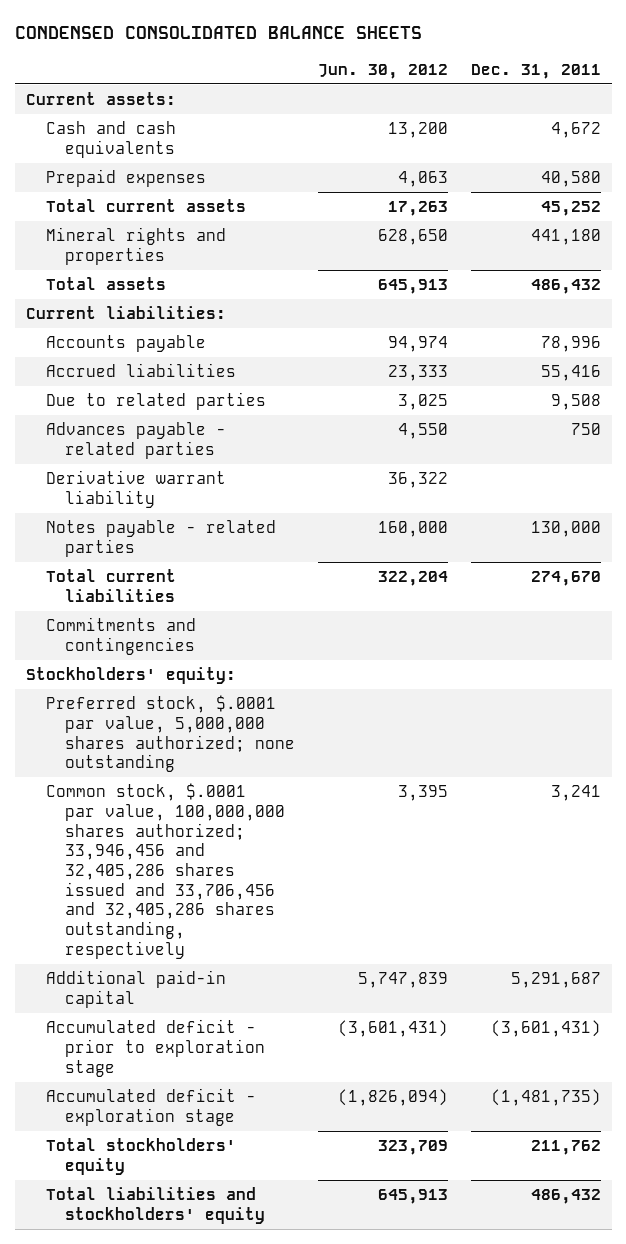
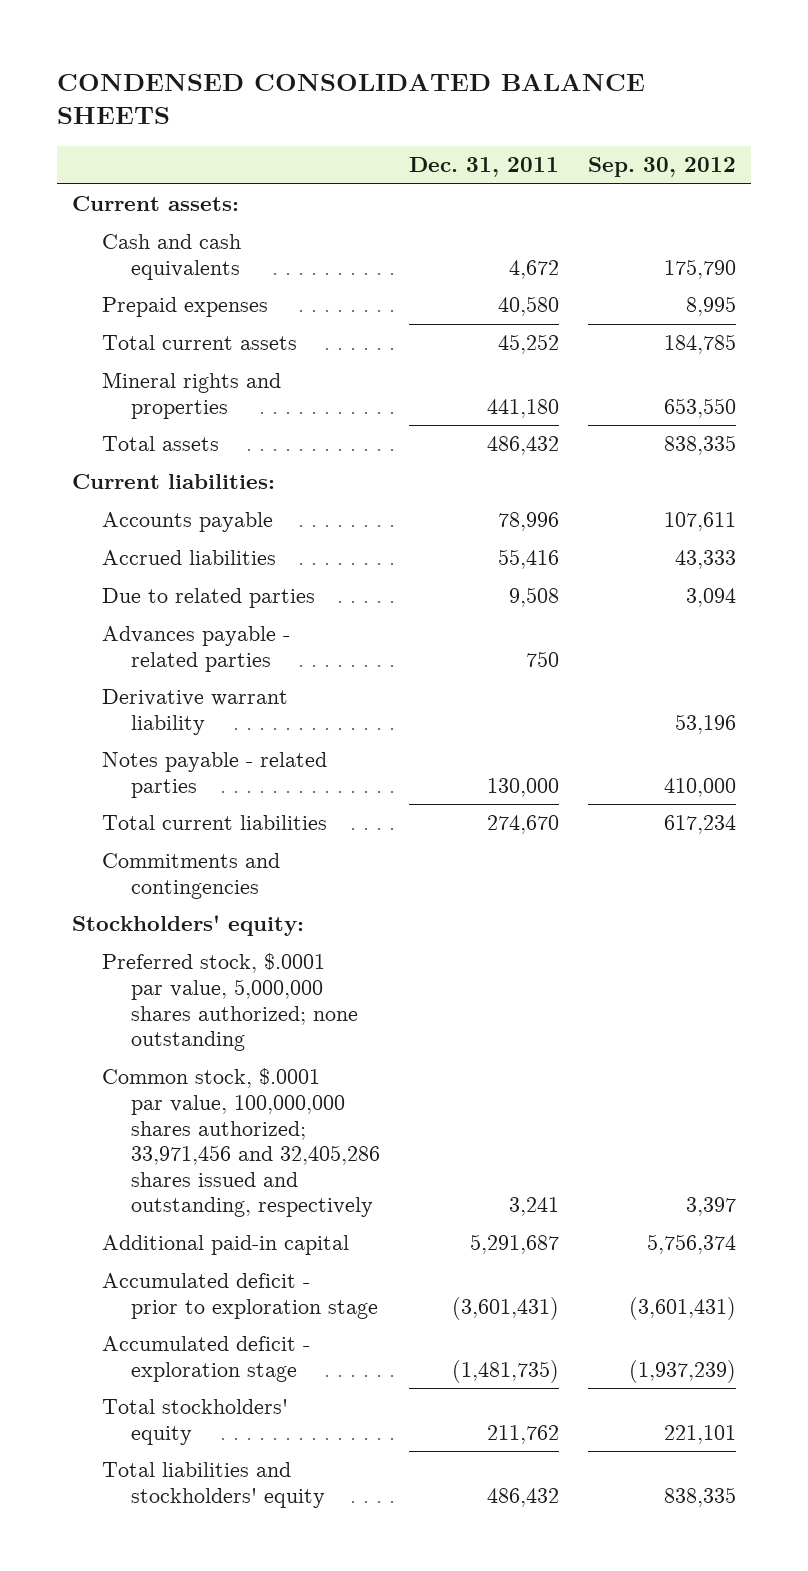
[317,63,448,79] Jun. 30, 2012 -> none
none -> [588,157,737,178] Sep. 30, 2012
[45,783,286,959] Common stock, $.0001 par value, 100,000,000 shares authorized; 33,946,456 and 32,405,286 shares issued and 33,706,456 and 32,405,286 shares outstanding, respectively -> [101,1068,381,1218] Common stock, $.0001 par value, 100,000,000 shares authorized; 33,971,456 and 32,405,286 shares issued and outstanding, respectively

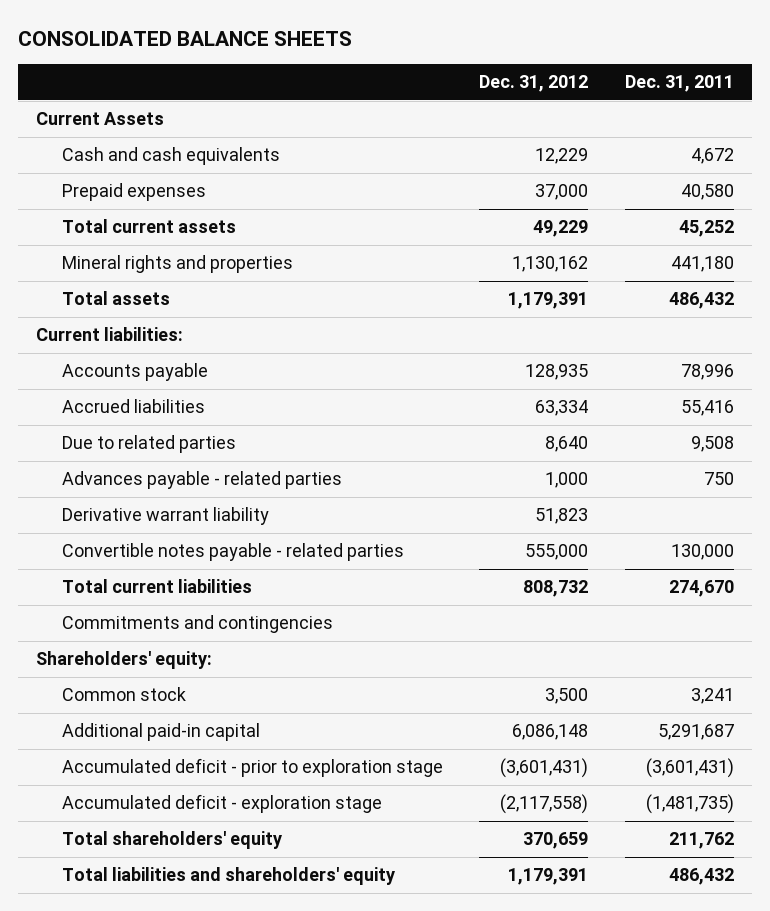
[57,73,646,125] CONDENSED CONSOLIDATED BALANCE SHEETS -> [17,31,352,47] CONSOLIDATED BALANCE SHEETS
[588,157,737,178] Sep. 30, 2012 -> none
none -> [479,75,589,93] Dec. 31, 2012
[71,196,239,212] Current assets: -> [36,112,165,126] Current Assets
[101,752,327,798] Notes payable - related parties -> [62,543,405,562] Convertible notes payable - related parties
[101,953,359,1052] Preferred stock, $.0001 par value, 5,000,000 shares authorized; none outstanding -> none
[71,915,304,937] Stockholders' equity: -> [36,651,213,670] Shareholders' equity:
[101,1068,381,1218] Common stock, $.0001 par value, 100,000,000 shares authorized; 33,971,456 and 32,405,286 shares issued and outstanding, respectively -> [62,687,187,702] Common stock
[101,1399,288,1445] Total stockholders' equity -> [62,831,283,850] Total shareholders' equity
[101,1462,326,1508] Total liabilities and stockholders' equity -> [62,867,396,886] Total liabilities and shareholders' equity

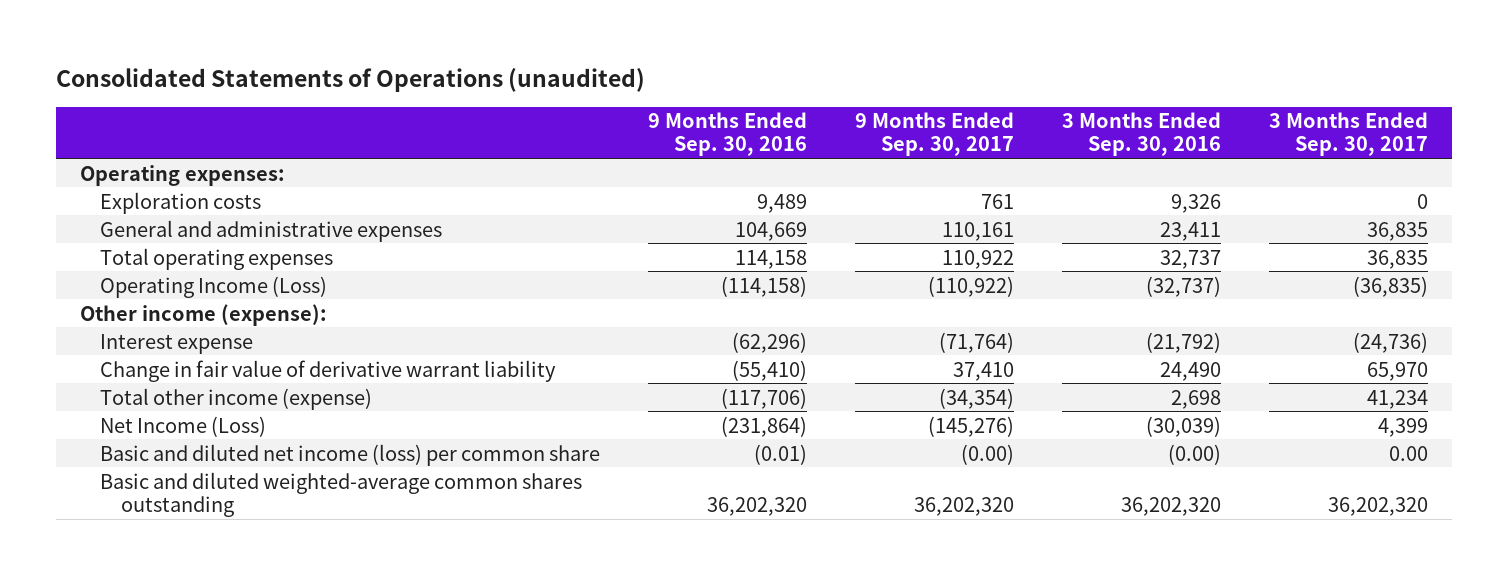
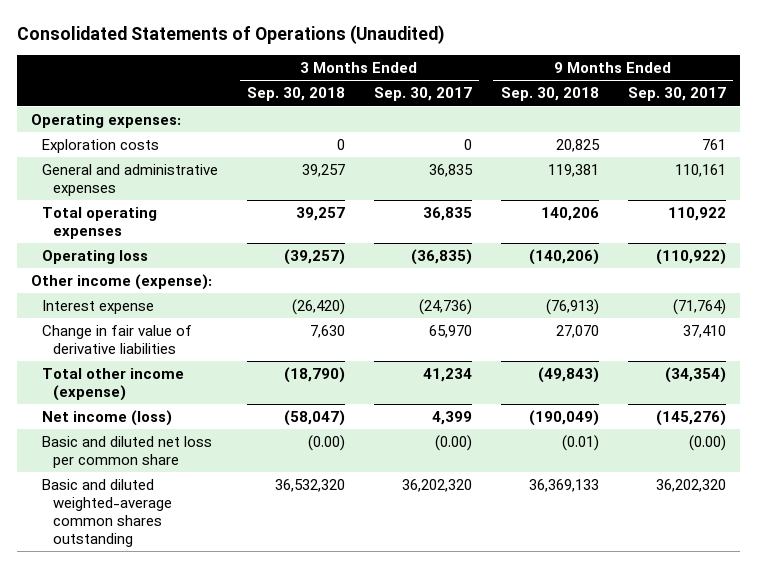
[55,67,645,92] Consolidated Statements of Operations (unaudited) -> [16,24,445,44] Consolidated Statements of Operations (Unaudited)
[648,112,808,157] 9 Months Ended Sep. 30, 2016 -> none
[1062,112,1222,157] 3 Months Ended Sep. 30, 2016 -> none
none -> [246,87,345,102] Sep. 30, 2018
none -> [500,87,599,102] Sep. 30, 2018
[100,275,328,298] Operating Income (Loss) -> [41,249,148,264] Operating loss
[100,359,557,382] Change in fair value of derivative warrant liability -> [41,324,192,354] Change in fair value of derivative liabilities
[100,415,267,437] Net Income (Loss) -> [41,409,172,426] Net income (loss)
[100,443,601,466] Basic and diluted net income (loss) per common share -> [41,435,212,468] Basic and diluted net loss per common share
[1389,445,1429,461] 0.00 -> [434,434,472,451] (0.00)

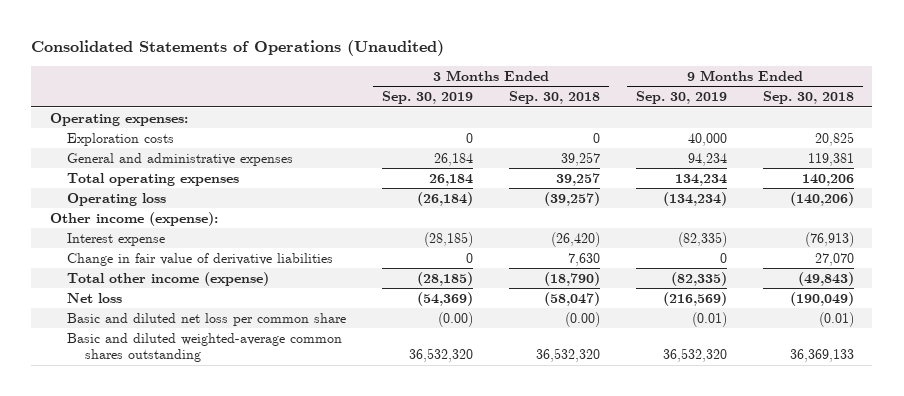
[373,87,472,102] Sep. 30, 2017 -> none
[627,87,726,102] Sep. 30, 2017 -> none
none -> [382,91,474,105] Sep. 30, 2019
none -> [636,91,728,105] Sep. 30, 2019
[41,409,172,426] Net income (loss) -> [67,292,123,303] Net loss

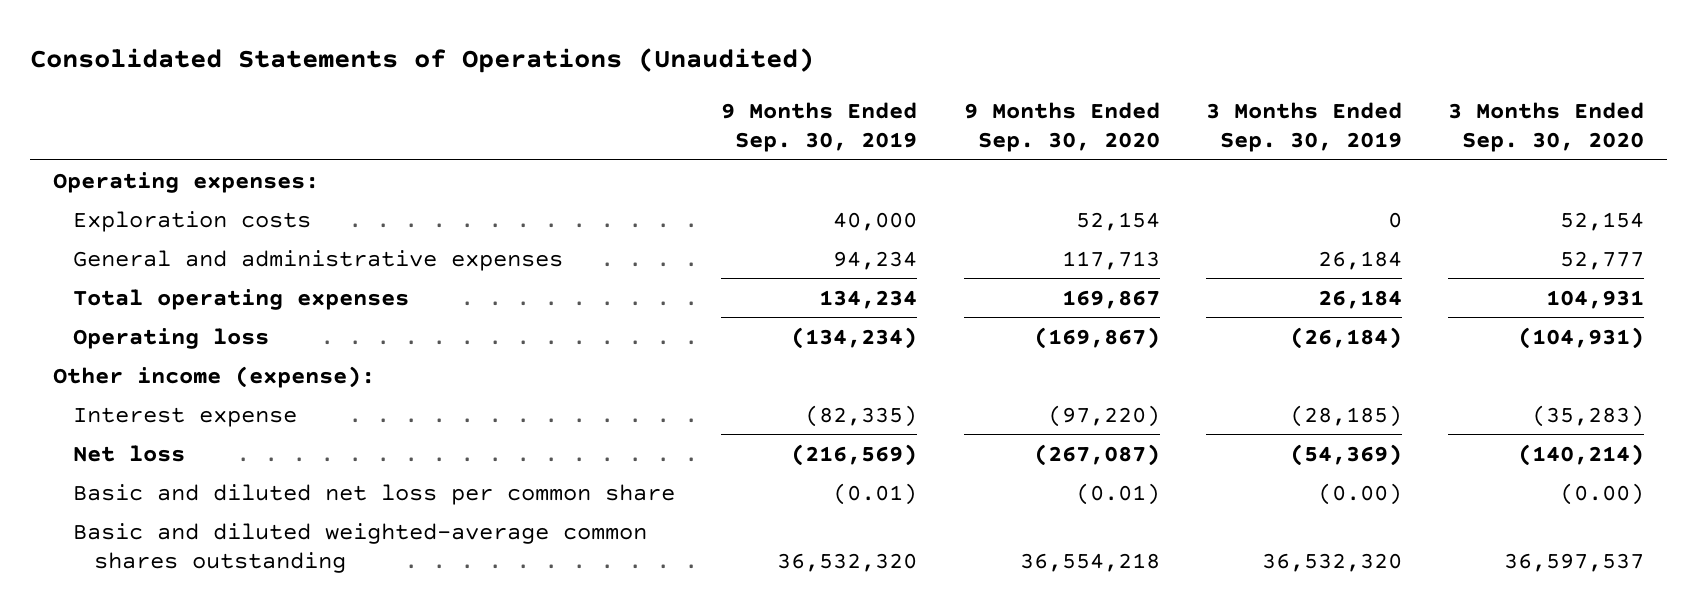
[509,91,601,105] Sep. 30, 2018 -> none
[763,91,855,105] Sep. 30, 2018 -> none
none -> [963,101,1160,152] 9 Months Ended Sep. 30, 2020
none -> [1447,101,1644,152] 3 Months Ended Sep. 30, 2020
[67,252,334,266] Change in fair value of derivative liabilities -> none
[67,271,270,286] Total other income (expense) -> none

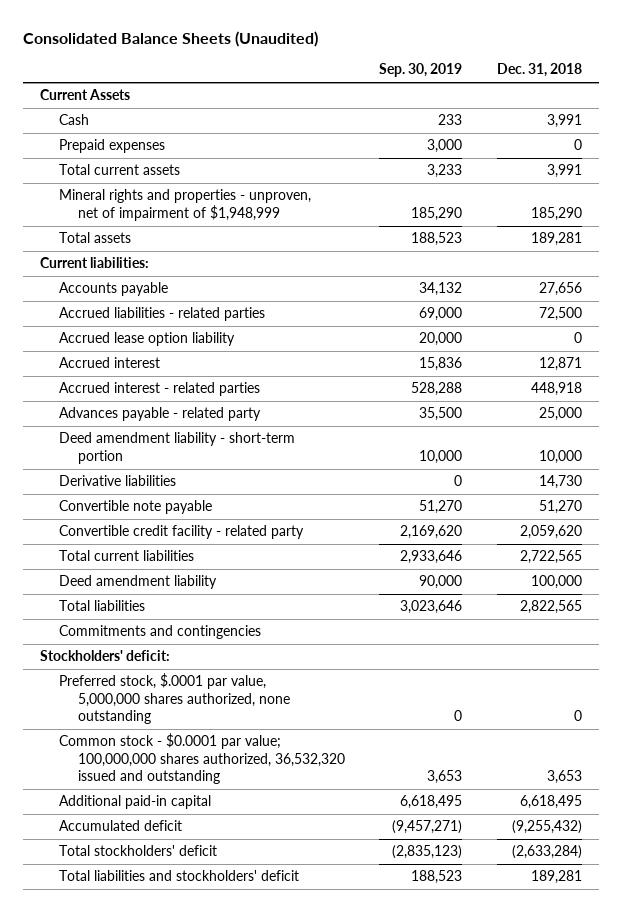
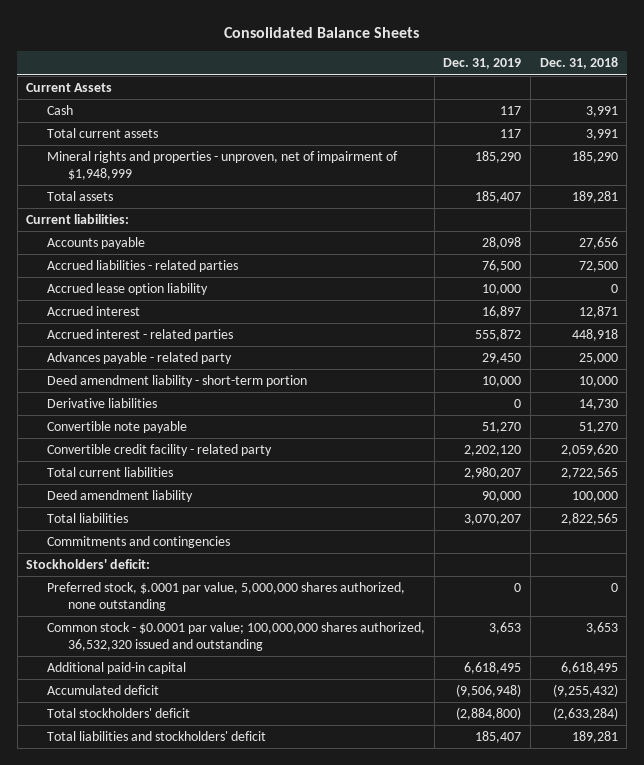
[22,30,318,47] Consolidated Balance Sheets (Unaudited) -> [223,27,419,39] Consolidated Balance Sheets
[379,63,463,78] Sep. 30, 2019 -> none
none -> [443,58,522,70] Dec. 31, 2019
[59,139,166,154] Prepaid expenses -> none

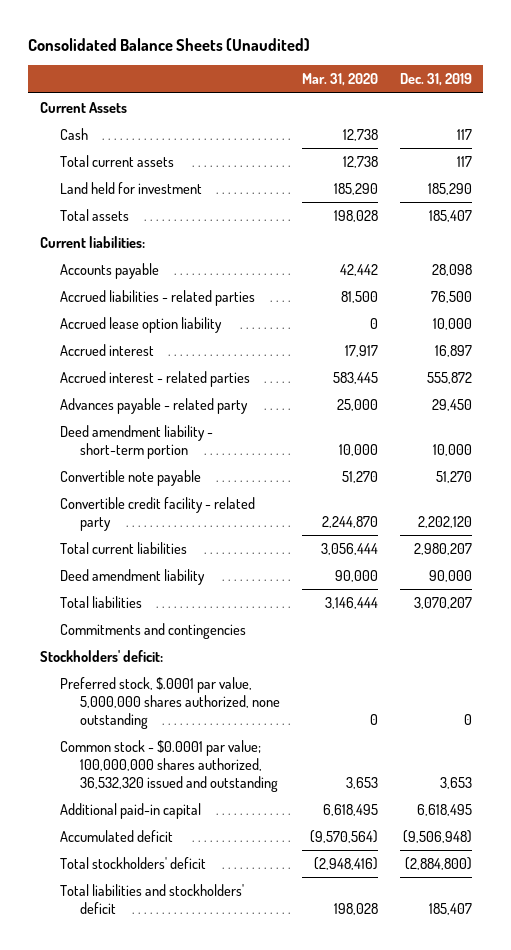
[223,27,419,39] Consolidated Balance Sheets -> [28,37,311,51] Consolidated Balance Sheets (Unaudited)
[539,57,618,70] Dec. 31, 2018 -> none
none -> [301,73,378,87] Mar. 31, 2020
[47,150,399,180] Mineral rights and properties - unproven, net of impairment of $1,948,999 -> [59,181,202,194] Land held for investment
[47,397,158,408] Derivative liabilities -> none

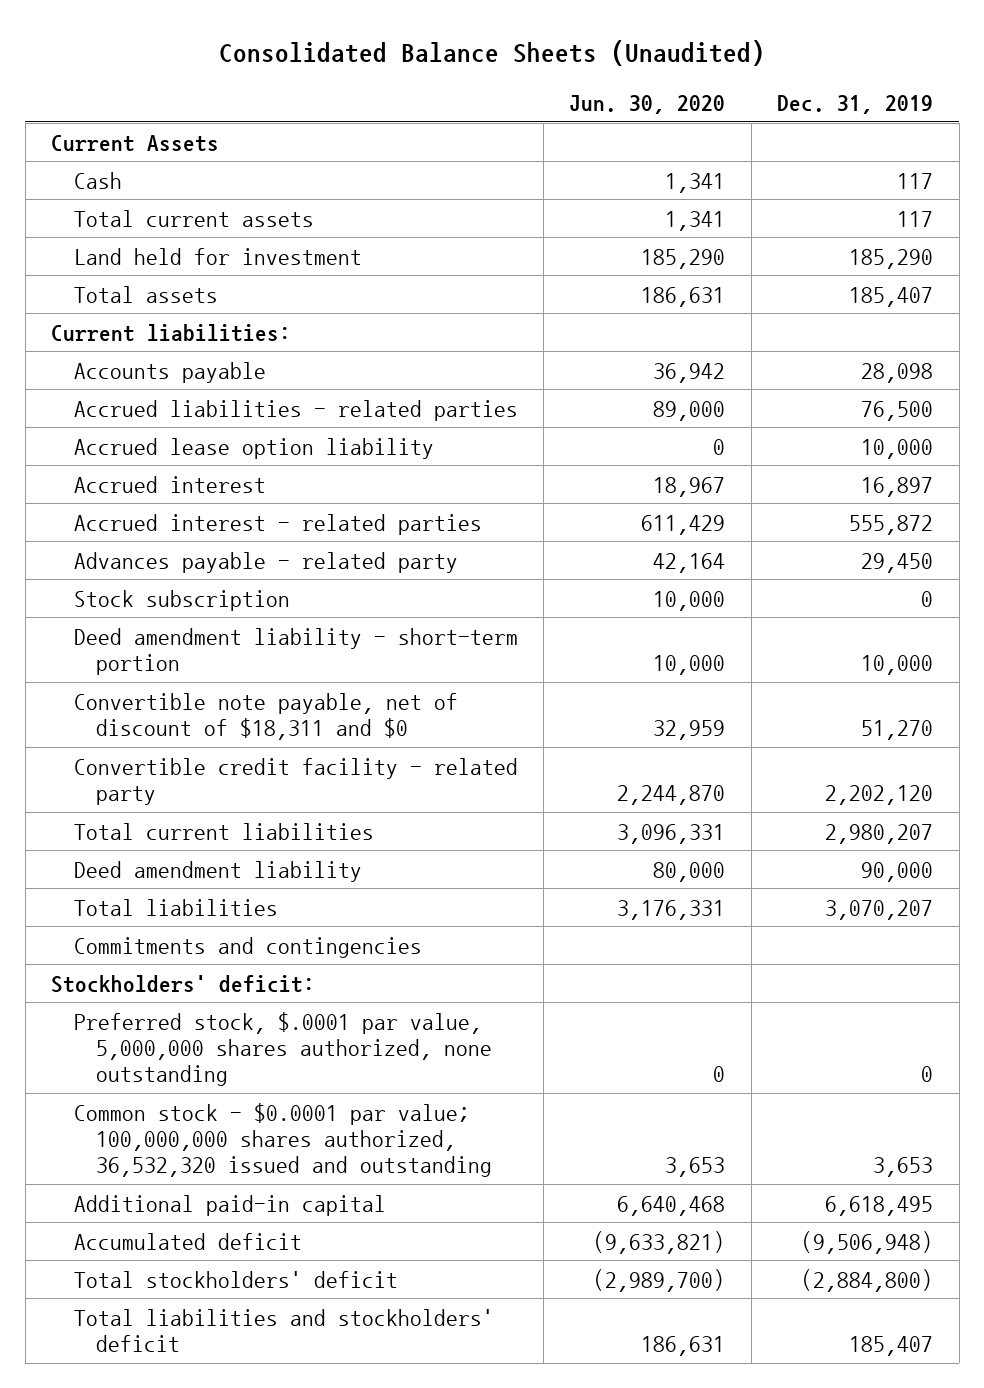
[301,73,378,87] Mar. 31, 2020 -> none
none -> [569,95,726,115] Jun. 30, 2020
none -> [73,589,290,611] Stock subscription
[59,469,201,486] Convertible note payable -> [73,692,458,740] Convertible note payable, net of discount of $18,311 and $0

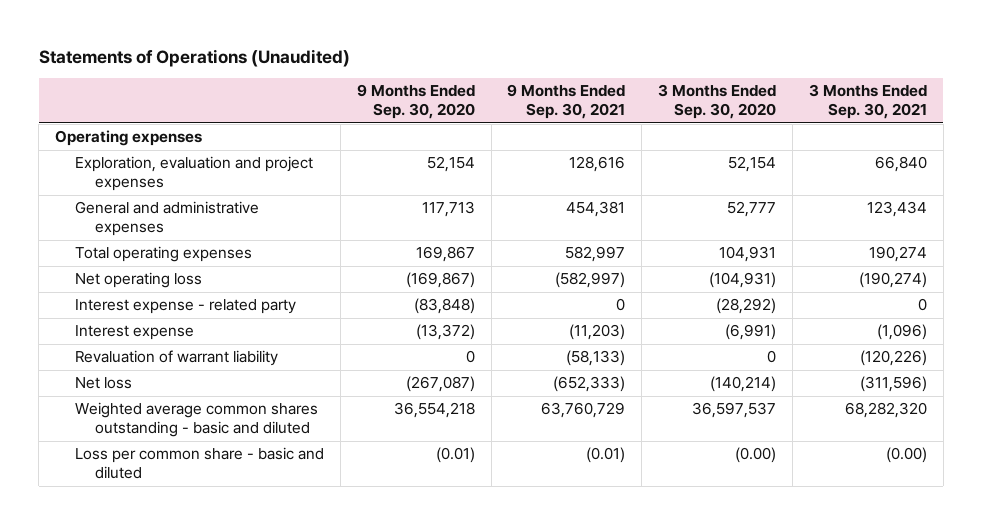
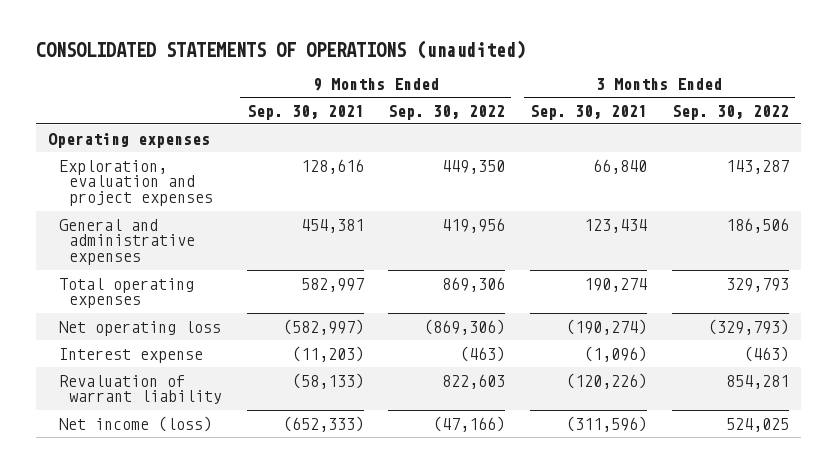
[38,48,350,67] Statements of Operations (Unaudited) -> [35,39,526,59] CONSOLIDATED STATEMENTS OF OPERATIONS (unaudited)
[356,84,475,120] 9 Months Ended Sep. 30, 2020 -> none
[658,84,777,120] 3 Months Ended Sep. 30, 2020 -> none
none -> [388,104,506,120] Sep. 30, 2022
none -> [671,104,789,120] Sep. 30, 2022
[75,299,297,315] Interest expense - related party -> none
[75,402,319,438] Weighted average common shares outstanding - basic and diluted -> none
[75,447,325,480] Loss per common share - basic and diluted -> none
[75,377,133,390] Net loss -> [58,415,212,432] Net income (loss)

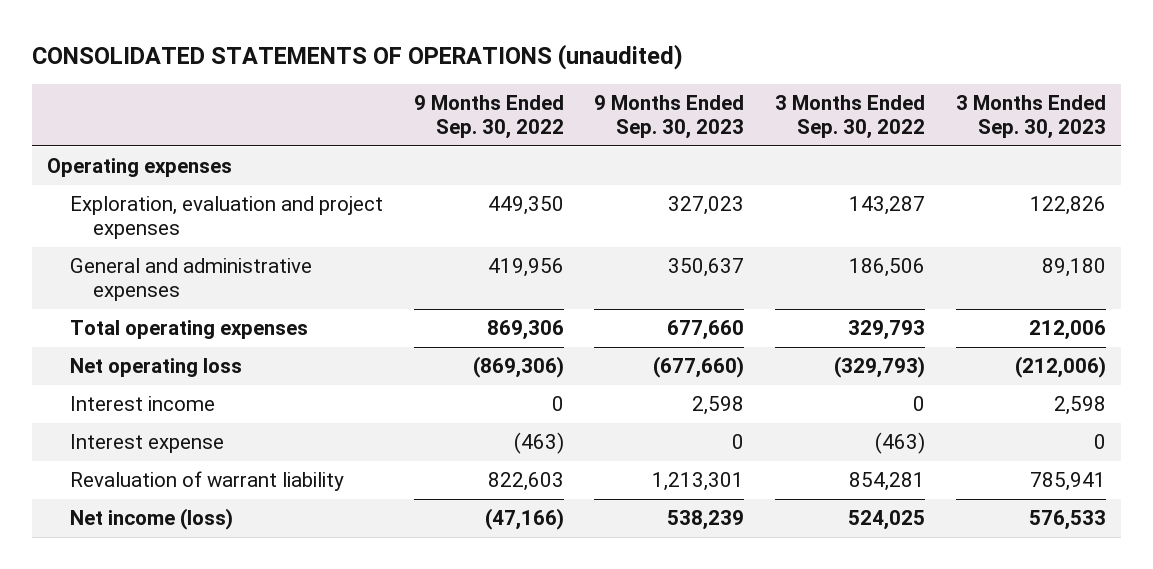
[246,104,364,120] Sep. 30, 2021 -> none
[529,104,647,120] Sep. 30, 2021 -> none
none -> [594,95,745,140] 9 Months Ended Sep. 30, 2023
none -> [955,95,1106,140] 3 Months Ended Sep. 30, 2023
none -> [69,396,215,412] Interest income

